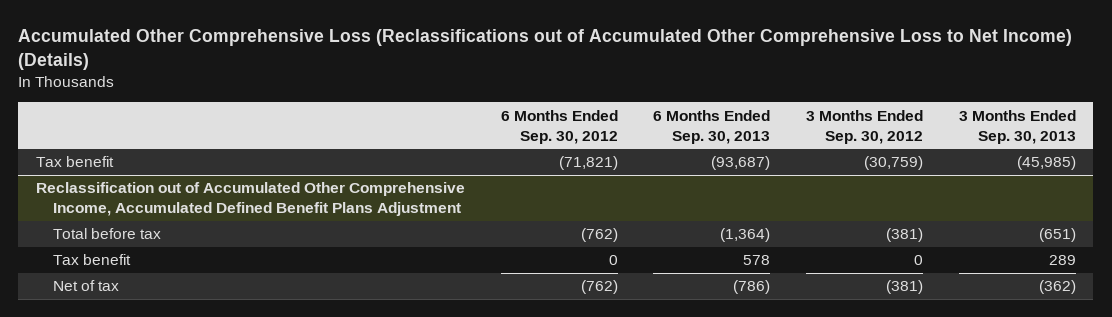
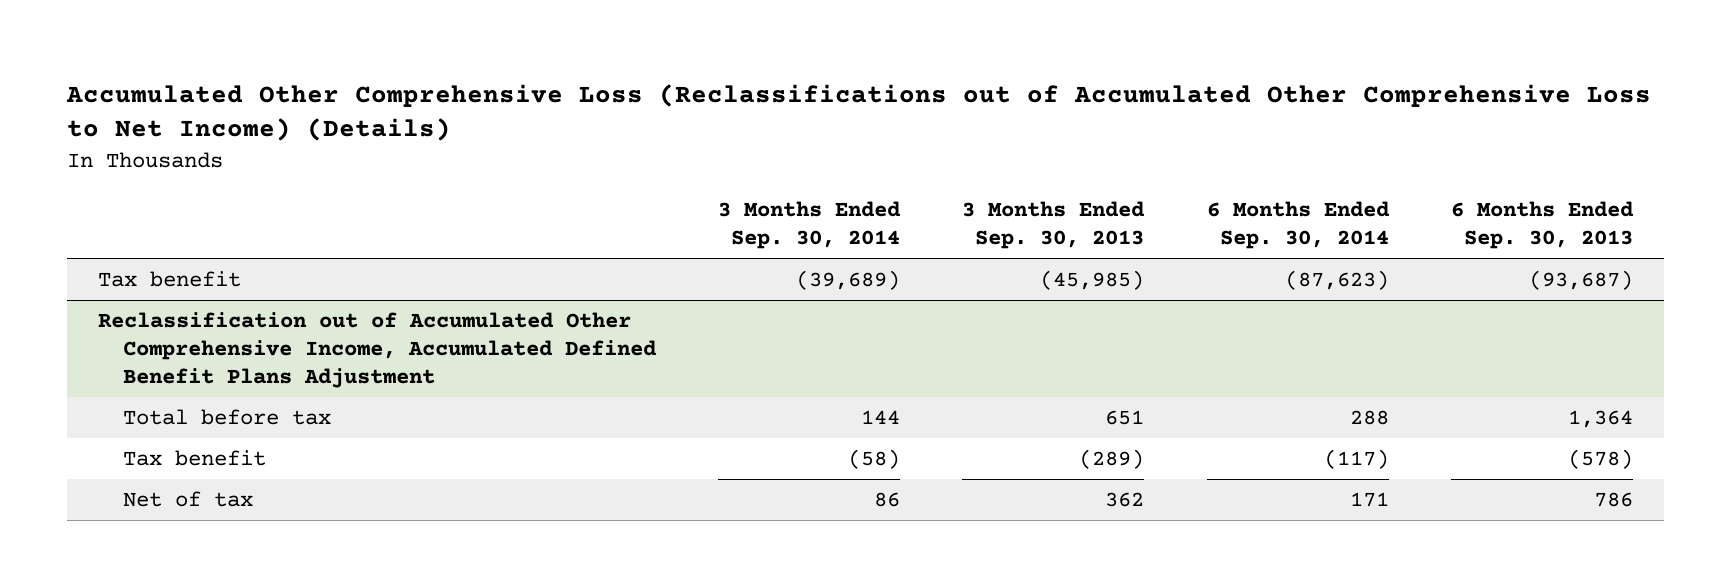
[500,109,618,144] 6 Months Ended Sep. 30, 2012 -> none
[805,109,923,144] 3 Months Ended Sep. 30, 2012 -> none
none -> [717,201,901,250] 3 Months Ended Sep. 30, 2014
none -> [1206,201,1390,250] 6 Months Ended Sep. 30, 2014
[720,228,771,243] (1,364) -> [1567,409,1633,428] 1,364
[1038,228,1076,243] (651) -> [1105,409,1145,425] 651
[743,255,771,266] 578 -> [1567,448,1633,469] (578)
[1048,255,1076,266] 289 -> [1079,448,1145,469] (289)
[733,280,771,295] (786) -> [1593,491,1633,507] 786
[1038,280,1076,295] (362) -> [1105,491,1145,507] 362

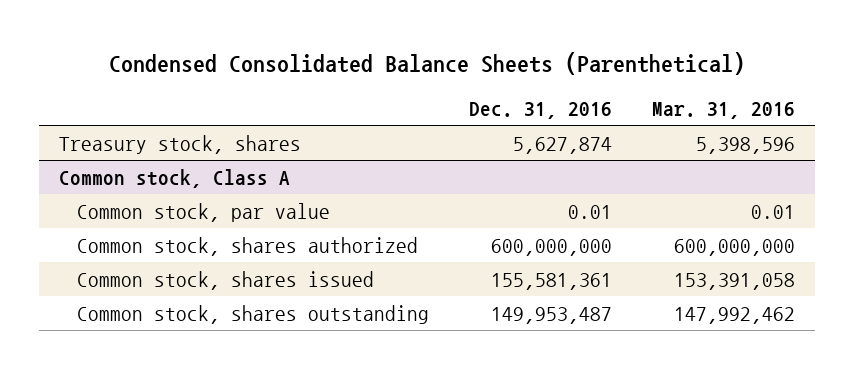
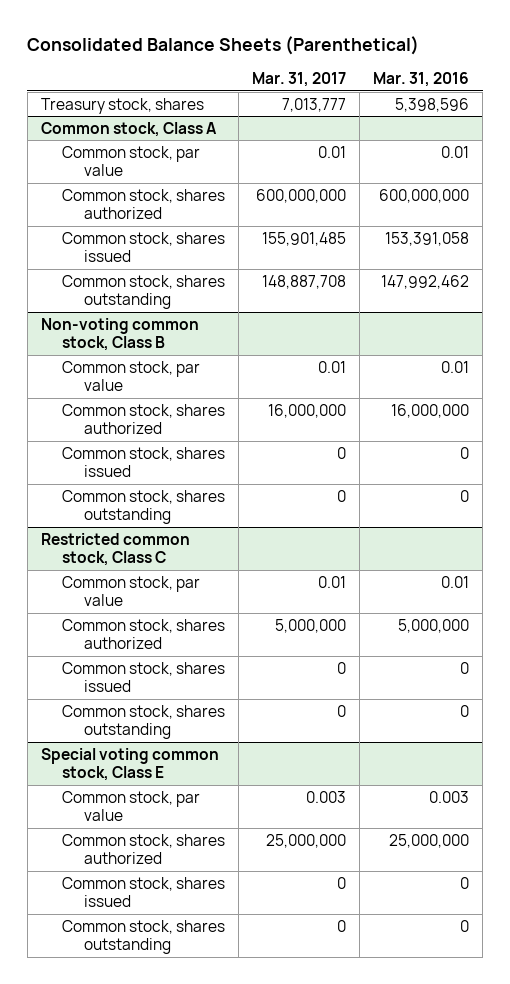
[109,51,746,75] Condensed Consolidated Balance Sheets (Parenthetical) -> [27,35,420,55] Consolidated Balance Sheets (Parenthetical)
[469,101,613,119] Dec. 31, 2016 -> none
none -> [252,72,347,88] Mar. 31, 2017
none -> [40,317,199,352] Non-voting common stock, Class B
none -> [62,360,201,392] Common stock, par value
none -> [62,403,226,435] Common stock, shares authorized
none -> [62,446,226,478] Common stock, shares issued
none -> [62,489,226,525] Common stock, shares outstanding
none -> [40,532,190,567] Restricted common stock, Class C
none -> [62,575,201,607] Common stock, par value
none -> [62,618,226,650] Common stock, shares authorized
none -> [62,661,226,693] Common stock, shares issued
none -> [62,704,226,740] Common stock, shares outstanding
none -> [40,747,219,782] Special voting common stock, Class E
none -> [62,790,201,822] Common stock, par value
none -> [62,833,226,865] Common stock, shares authorized
none -> [62,876,226,908] Common stock, shares issued
none -> [62,919,226,955] Common stock, shares outstanding

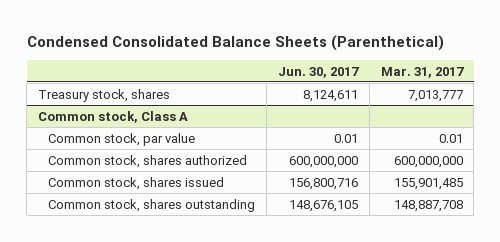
[27,35,420,55] Consolidated Balance Sheets (Parenthetical) -> [26,34,444,51] Condensed Consolidated Balance Sheets (Parenthetical)
[373,72,470,88] Mar. 31, 2016 -> none
none -> [277,66,359,78] Jun. 30, 2017
[40,317,199,352] Non-voting common stock, Class B -> none
[62,360,201,392] Common stock, par value -> none
[62,403,226,435] Common stock, shares authorized -> none
[62,446,226,478] Common stock, shares issued -> none
[62,489,226,525] Common stock, shares outstanding -> none
[40,532,190,567] Restricted common stock, Class C -> none
[62,575,201,607] Common stock, par value -> none
[62,618,226,650] Common stock, shares authorized -> none
[62,661,226,693] Common stock, shares issued -> none
[62,704,226,740] Common stock, shares outstanding -> none
[40,747,219,782] Special voting common stock, Class E -> none
[62,790,201,822] Common stock, par value -> none
[62,833,226,865] Common stock, shares authorized -> none
[62,876,226,908] Common stock, shares issued -> none
[62,919,226,955] Common stock, shares outstanding -> none

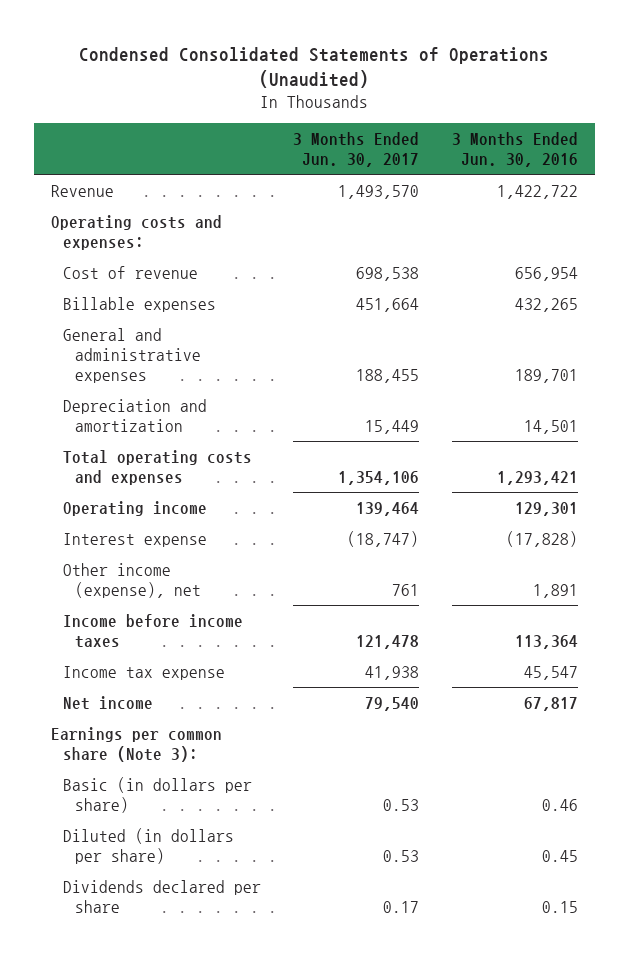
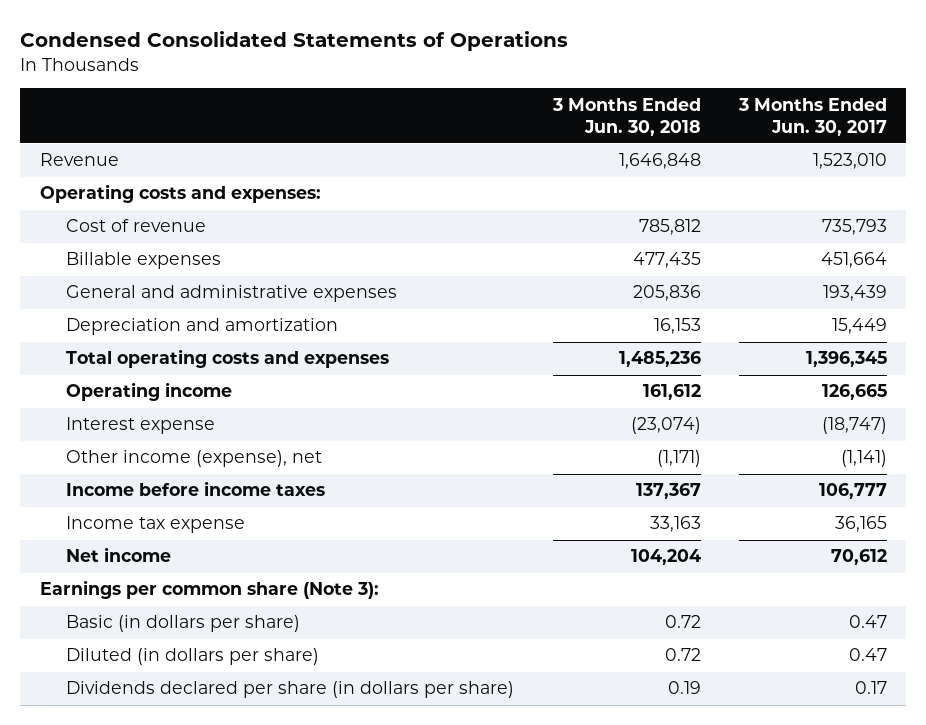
[79,46,550,88] Condensed Consolidated Statements of Operations (Unaudited) -> [20,31,569,52] Condensed Consolidated Statements of Operations
[452,131,579,168] 3 Months Ended Jun. 30, 2016 -> none
none -> [551,97,701,136] 3 Months Ended Jun. 30, 2018
[338,184,420,199] 1,493,570 -> [812,153,887,170] 1,523,010
[356,266,420,281] 698,538 -> [821,219,887,236] 735,793
[356,368,420,383] 188,455 -> [822,285,887,302] 193,439
[338,470,420,485] 1,354,106 -> [805,351,887,368] 1,396,345
[356,501,420,516] 139,464 -> [821,384,887,401] 126,665
[392,583,420,596] 761 -> [840,450,887,468] (1,141)
[356,634,420,649] 121,478 -> [818,483,887,500] 106,777
[365,665,420,680] 41,938 -> [834,516,887,533] 36,165
[365,696,420,711] 79,540 -> [830,549,887,566] 70,612
[383,798,420,811] 0.53 -> [848,615,887,629] 0.47
[383,849,420,862] 0.53 -> [848,648,887,662] 0.47
[62,879,261,913] Dividends declared per share -> [66,681,515,699] Dividends declared per share (in dollars per share)

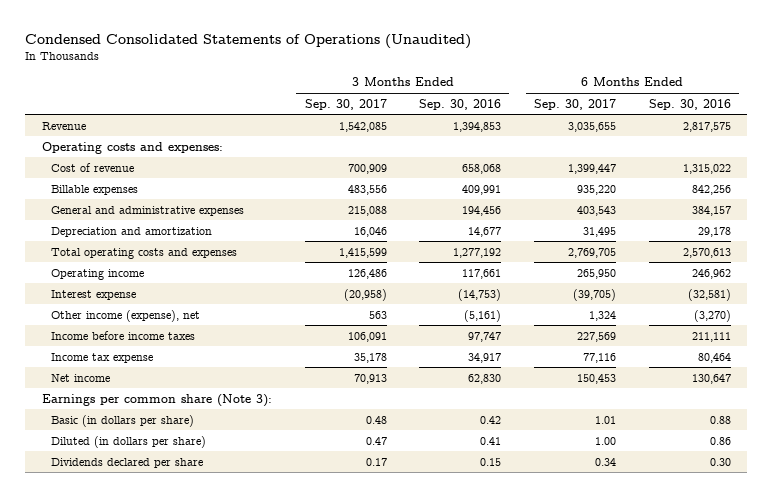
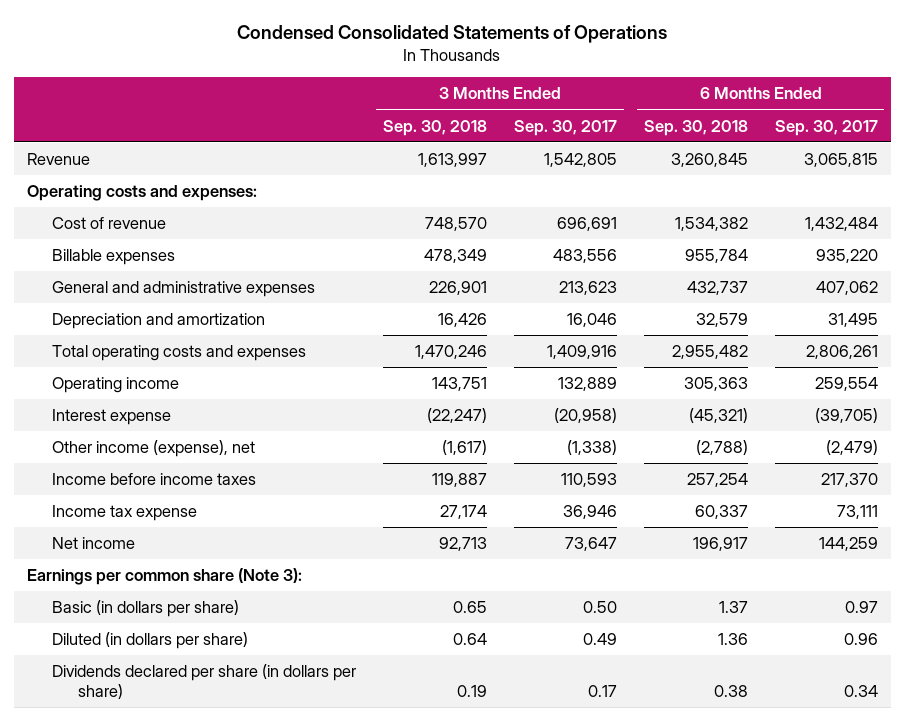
[25,33,472,49] Condensed Consolidated Statements of Operations (Unaudited) -> [237,25,668,44] Condensed Consolidated Statements of Operations
[419,98,502,110] Sep. 30, 2016 -> none
[648,98,731,110] Sep. 30, 2016 -> none
none -> [383,119,488,136] Sep. 30, 2018
none -> [643,119,748,136] Sep. 30, 2018
[338,121,387,132] 1,542,085 -> [543,153,617,168] 1,542,805
[568,121,617,132] 3,035,655 -> [803,153,878,168] 3,065,815
[347,163,387,174] 700,909 -> [556,217,617,232] 696,691
[568,163,617,174] 1,399,447 -> [804,217,878,232] 1,432,484
[347,205,387,216] 215,088 -> [558,281,617,296] 213,623
[577,205,617,216] 403,543 -> [815,281,878,296] 407,062
[338,247,387,258] 1,415,599 -> [546,345,617,360] 1,409,916
[568,247,617,258] 2,769,705 -> [805,345,878,360] 2,806,261
[347,268,387,279] 126,486 -> [557,377,617,392] 132,889
[577,268,617,279] 265,950 -> [814,377,878,392] 259,554
[368,310,387,319] 563 -> [566,440,617,456] (1,338)
[589,310,617,321] 1,324 -> [825,440,878,456] (2,479)
[347,331,387,342] 106,091 -> [560,473,617,488] 110,593
[577,331,617,342] 227,569 -> [820,473,878,488] 217,370
[353,352,387,363] 35,178 -> [562,505,617,520] 36,946
[583,352,617,363] 77,116 -> [836,505,878,520] 73,111
[353,373,387,384] 70,913 -> [564,537,617,552] 73,647
[577,373,617,384] 150,453 -> [818,537,878,552] 144,259
[365,415,387,424] 0.48 -> [582,601,617,614] 0.50
[595,415,617,424] 1.01 -> [844,601,878,614] 0.97
[365,436,387,445] 0.47 -> [582,633,617,646] 0.49
[595,436,617,445] 1.00 -> [843,633,878,646] 0.96
[51,457,204,468] Dividends declared per share -> [52,664,357,699] Dividends declared per share (in dollars per share)

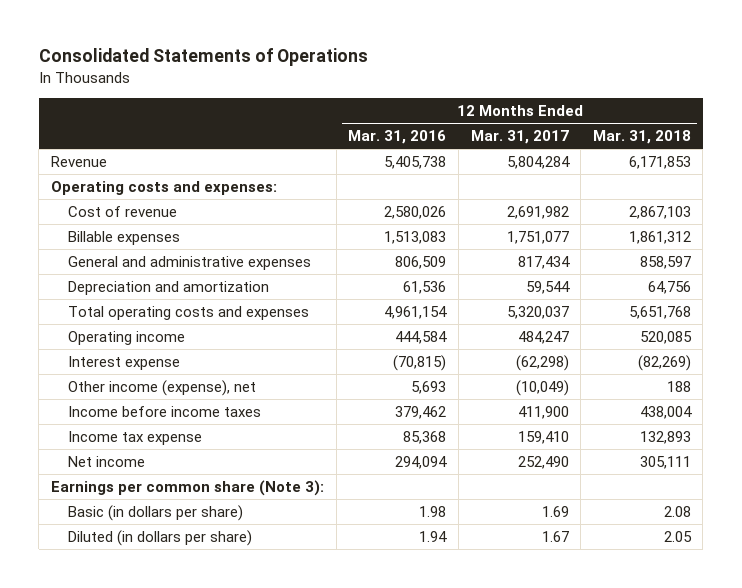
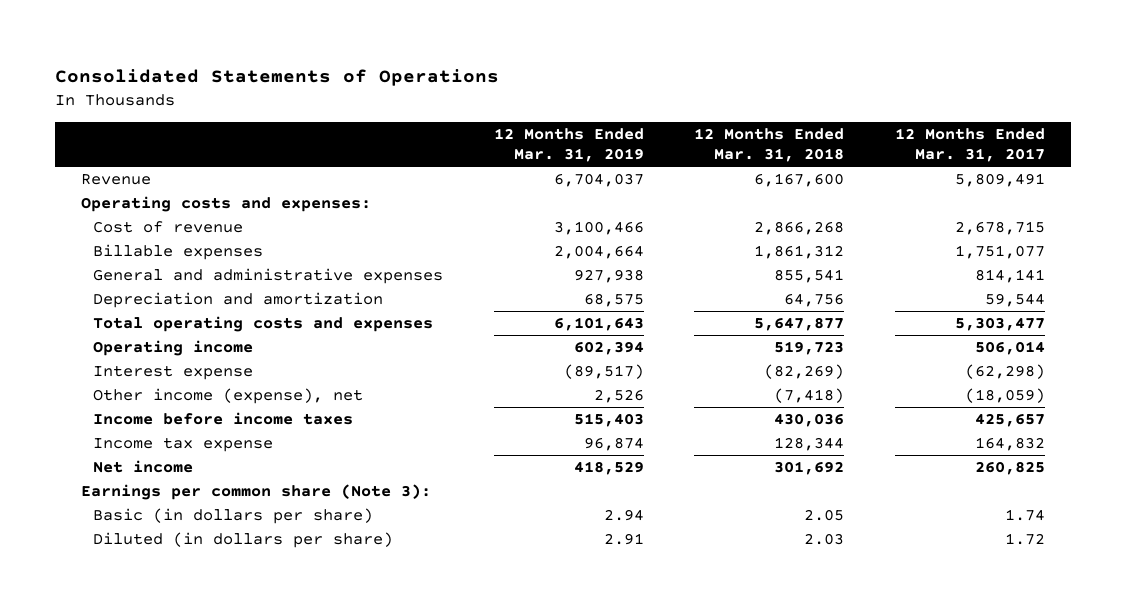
[348,130,447,145] Mar. 31, 2016 -> none
none -> [493,127,644,163] 12 Months Ended Mar. 31, 2019
[506,155,570,169] 5,804,284 -> [955,173,1046,188] 5,809,491
[628,155,691,169] 6,171,853 -> [754,173,845,188] 6,167,600
[506,205,569,219] 2,691,982 -> [955,221,1046,236] 2,678,715
[628,205,691,219] 2,867,103 -> [754,221,845,236] 2,866,268
[517,255,570,269] 817,434 -> [975,269,1046,284] 814,141
[639,255,691,269] 858,597 -> [774,269,845,284] 855,541
[506,305,569,319] 5,320,037 -> [955,317,1046,332] 5,303,477
[628,305,691,319] 5,651,768 -> [754,317,845,332] 5,647,877
[517,330,569,344] 484,247 -> [975,341,1046,356] 506,014
[639,330,692,344] 520,085 -> [774,341,845,356] 519,723
[515,379,569,396] (10,049) -> [965,388,1046,404] (18,059)
[666,380,691,392] 188 -> [774,388,845,404] (7,418)
[517,405,569,419] 411,900 -> [975,413,1046,428] 425,657
[639,405,692,419] 438,004 -> [774,413,845,428] 430,036
[517,430,569,444] 159,410 -> [975,437,1046,452] 164,832
[639,430,691,444] 132,893 -> [774,437,845,452] 128,344
[517,455,569,469] 252,490 -> [975,461,1046,476] 260,825
[639,455,691,469] 305,111 -> [774,461,845,476] 301,692
[541,505,569,517] 1.69 -> [1005,509,1046,522] 1.74
[663,505,691,517] 2.08 -> [804,509,845,522] 2.05
[541,530,569,542] 1.67 -> [1005,533,1046,546] 1.72
[663,530,692,542] 2.05 -> [804,533,845,546] 2.03

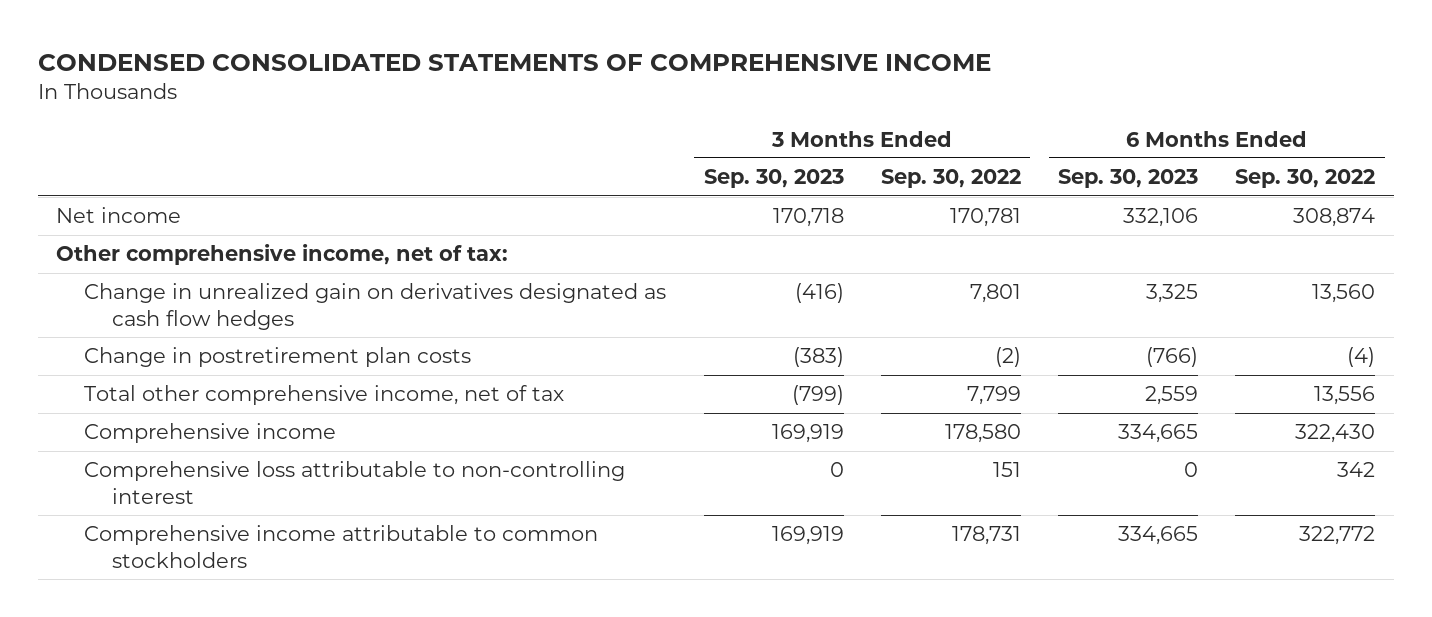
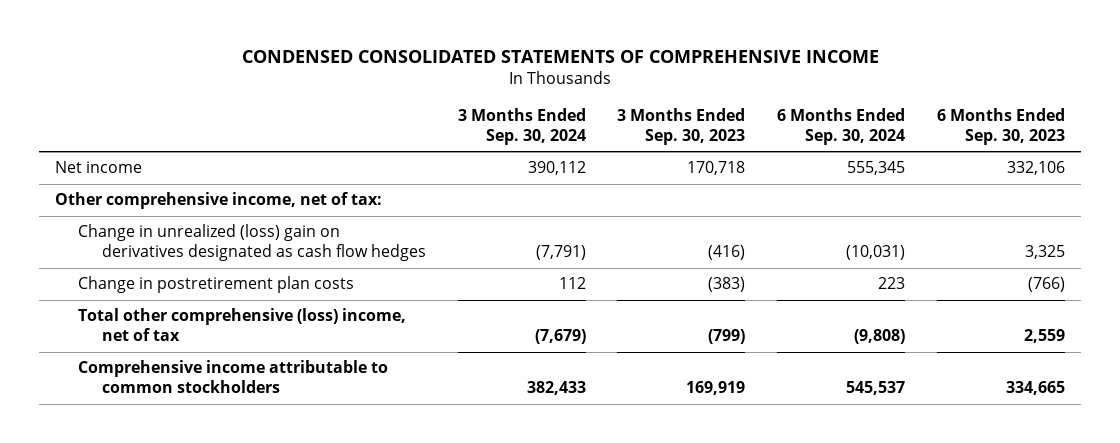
[880,169,1021,189] Sep. 30, 2022 -> none
[1235,169,1376,189] Sep. 30, 2022 -> none
none -> [457,108,586,146] 3 Months Ended Sep. 30, 2024
none -> [776,108,905,146] 6 Months Ended Sep. 30, 2024
[84,283,667,330] Change in unrealized gain on derivatives designated as cash flow hedges -> [78,224,426,262] Change in unrealized (loss) gain on derivatives designated as cash flow hedges
[84,423,337,444] Comprehensive income -> none
[84,461,626,504] Comprehensive loss attributable to non-controlling interest -> none
[84,385,565,406] Total other comprehensive income, net of tax -> [78,308,407,342] Total other comprehensive (loss) income, net of tax

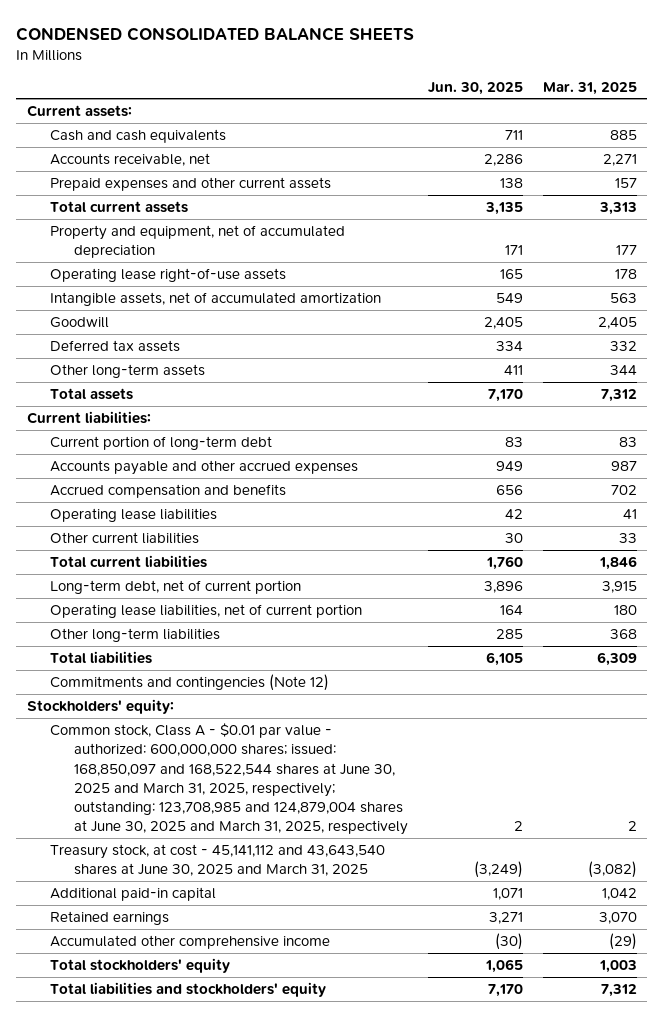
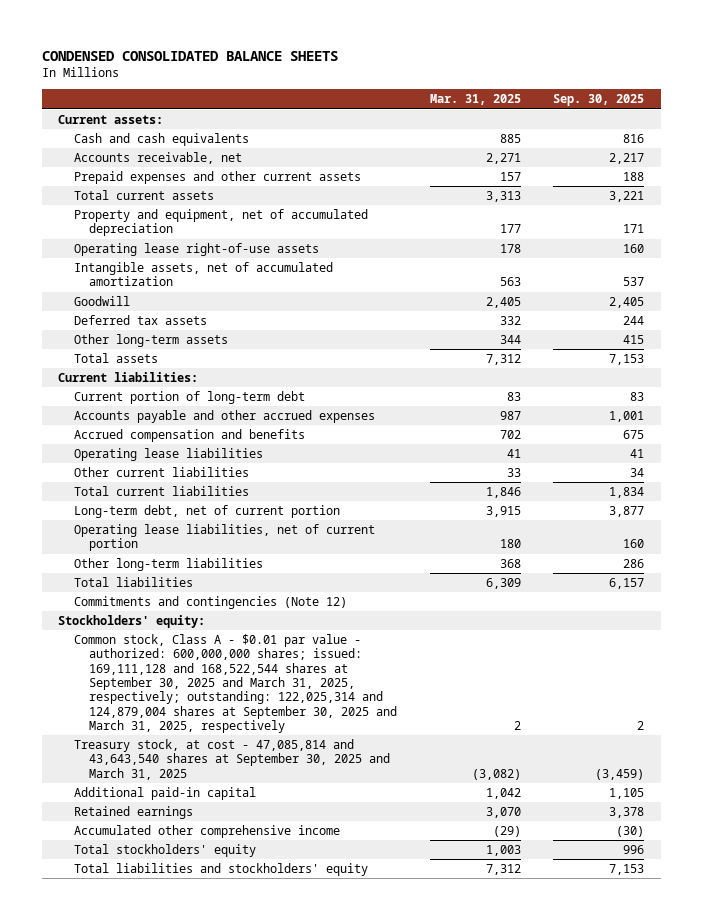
[428,81,524,95] Jun. 30, 2025 -> none
none -> [553,94,645,107] Sep. 30, 2025
[50,722,409,836] Common stock, Class A - $0.01 par value - authorized: 600,000,000 shares; issued: 168,850,097 and 168,522,544 shares at June 30, 2025 and March 31, 2025, respectively; outstanding: 123,708,985 and 124,879,004 shares at June 30, 2025 and March 31, 2025, respectively -> [73,634,398,733] Common stock, Class A - $0.01 par value - authorized: 600,000,000 shares; issued: 169,111,128 and 168,522,544 shares at September 30, 2025 and March 31, 2025, respectively; outstanding: 122,025,314 and 124,879,004 shares at September 30, 2025 and March 31, 2025, respectively
[50,843,386,877] Treasury stock, at cost - 45,141,112 and 43,643,540 shares at June 30, 2025 and March 31, 2025 -> [73,739,391,780] Treasury stock, at cost - 47,085,814 and 43,643,540 shares at September 30, 2025 and March 31, 2025

